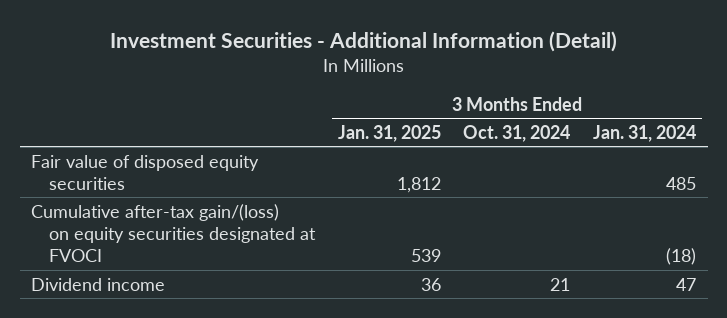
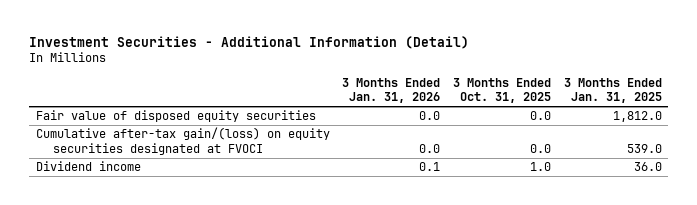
[463,124,571,142] Oct. 31, 2024 -> none
[593,124,697,142] Jan. 31, 2024 -> none
none -> [342,77,441,104] 3 Months Ended Jan. 31, 2026
none -> [453,77,552,104] 3 Months Ended Oct. 31, 2025
[396,176,441,193] 1,812 -> [612,111,662,123] 1,812.0
[410,249,441,263] 539 -> [626,143,662,153] 539.0
[420,277,441,291] 36 -> [633,162,662,172] 36.0

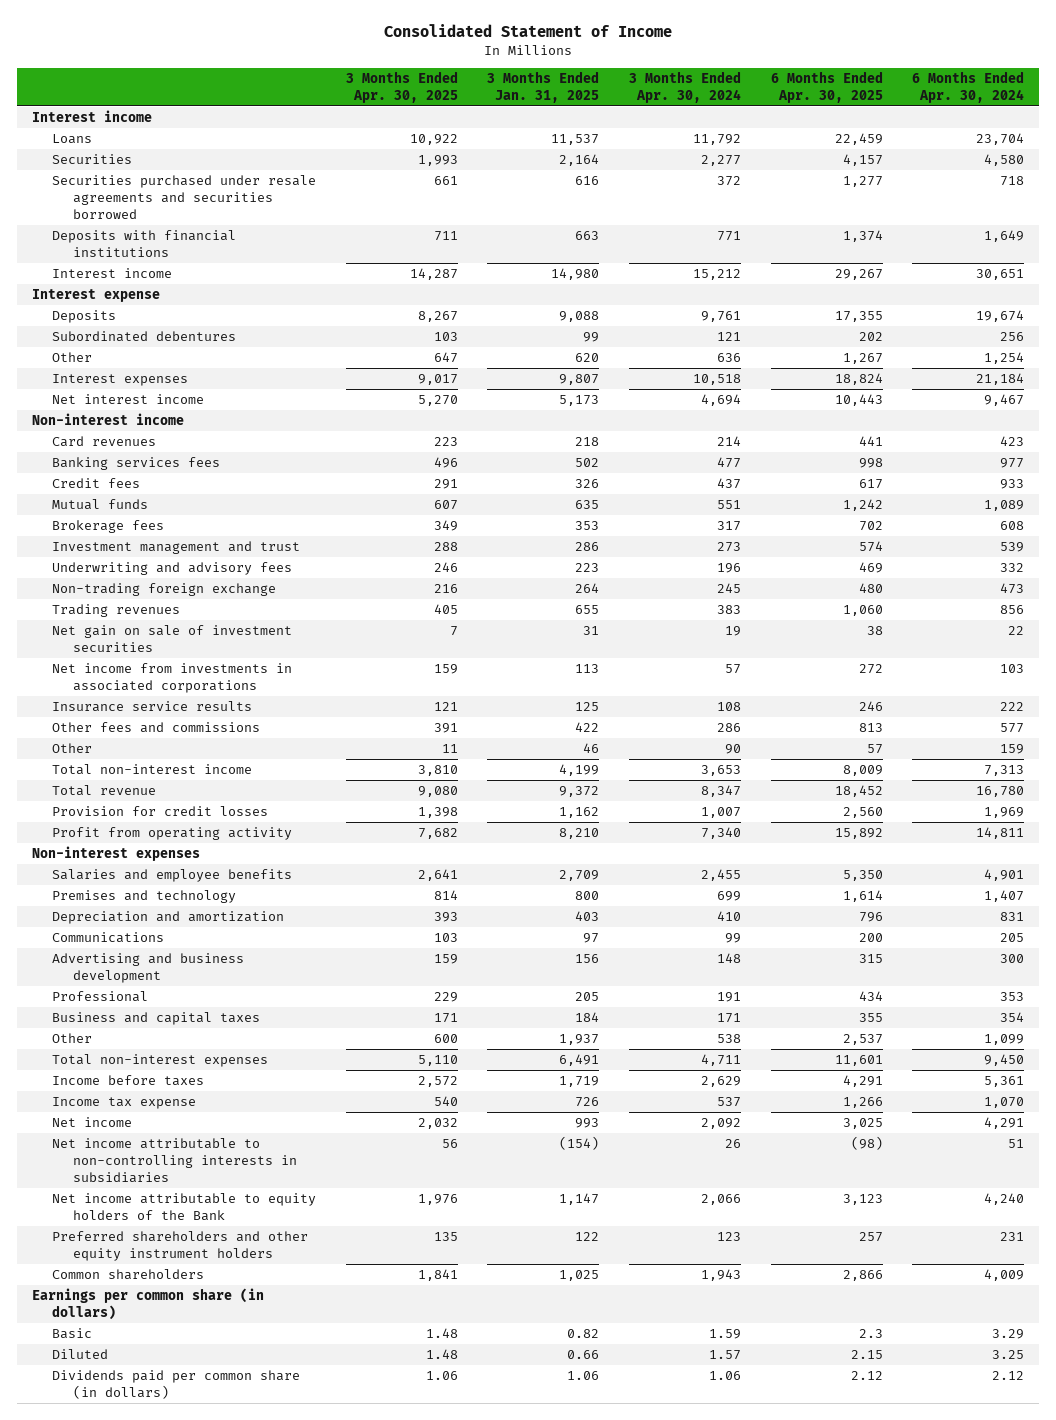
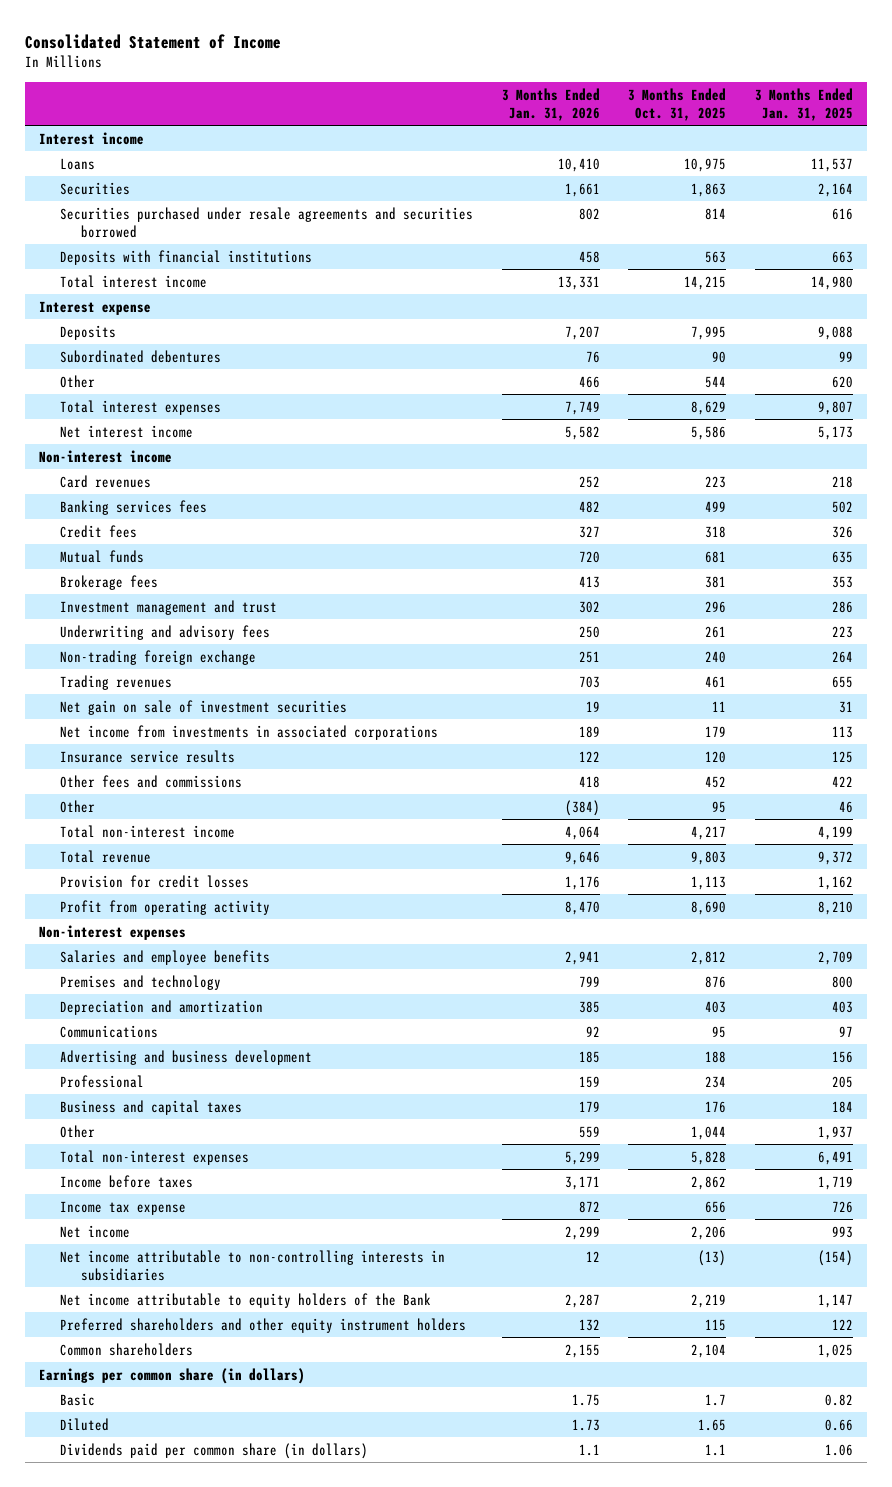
[345,70,458,103] 3 Months Ended Apr. 30, 2025 -> none
[628,70,741,103] 3 Months Ended Apr. 30, 2024 -> none
[770,70,883,103] 6 Months Ended Apr. 30, 2025 -> none
[912,70,1025,103] 6 Months Ended Apr. 30, 2024 -> none
none -> [501,87,600,121] 3 Months Ended Jan. 31, 2026
none -> [628,87,727,121] 3 Months Ended Oct. 31, 2025
[52,268,173,279] Interest income -> [60,274,208,288] Total interest income
[52,374,189,387] Interest expenses -> [60,399,222,415] Total interest expenses

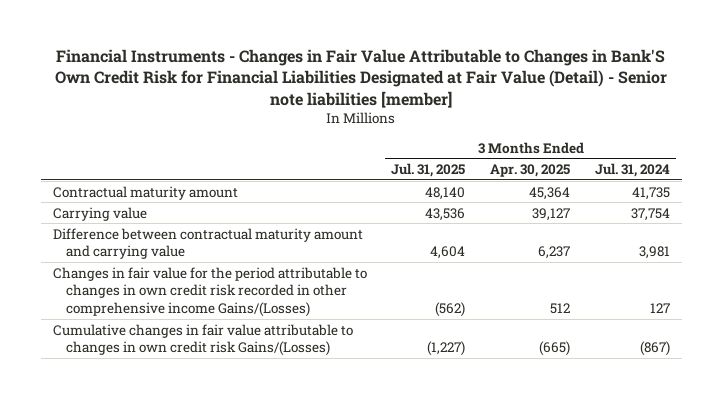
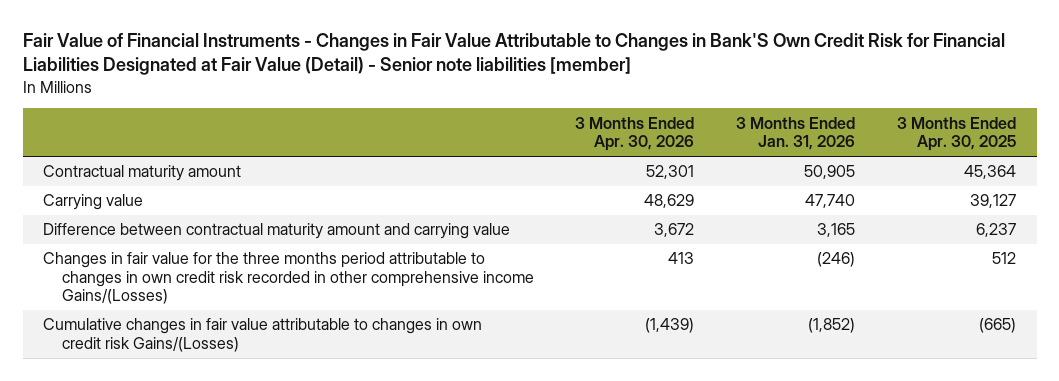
[55,48,668,108] Financial Instruments - Changes in Fair Value Attributable to Changes in Bank'S Own Credit Risk for Financial Liabilities Designated at Fair Value (Detail) - Senior note liabilities [member] -> [22,33,1005,76] Fair Value of Financial Instruments - Changes in Fair Value Attributable to Changes in Bank'S Own Credit Risk for Financial Liabilities Designated at Fair Value (Detail) - Senior note liabilities [member]
[391,162,466,177] Jul. 31, 2025 -> none
[594,162,670,177] Jul. 31, 2024 -> none
none -> [575,116,695,152] 3 Months Ended Apr. 30, 2026
none -> [736,116,856,151] 3 Months Ended Jan. 31, 2026
[52,266,367,317] Changes in fair value for the period attributable to changes in own credit risk recorded in other comprehensive income Gains/(Losses) -> [43,252,534,305] Changes in fair value for the three months period attributable to changes in own credit risk recorded in other comprehensive income Gains/(Losses)

